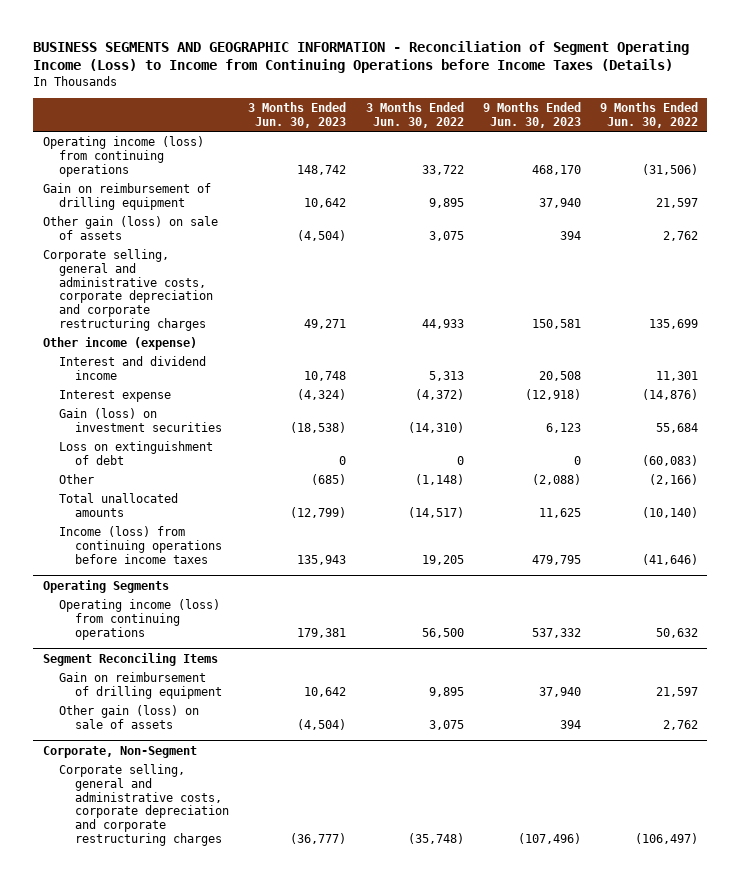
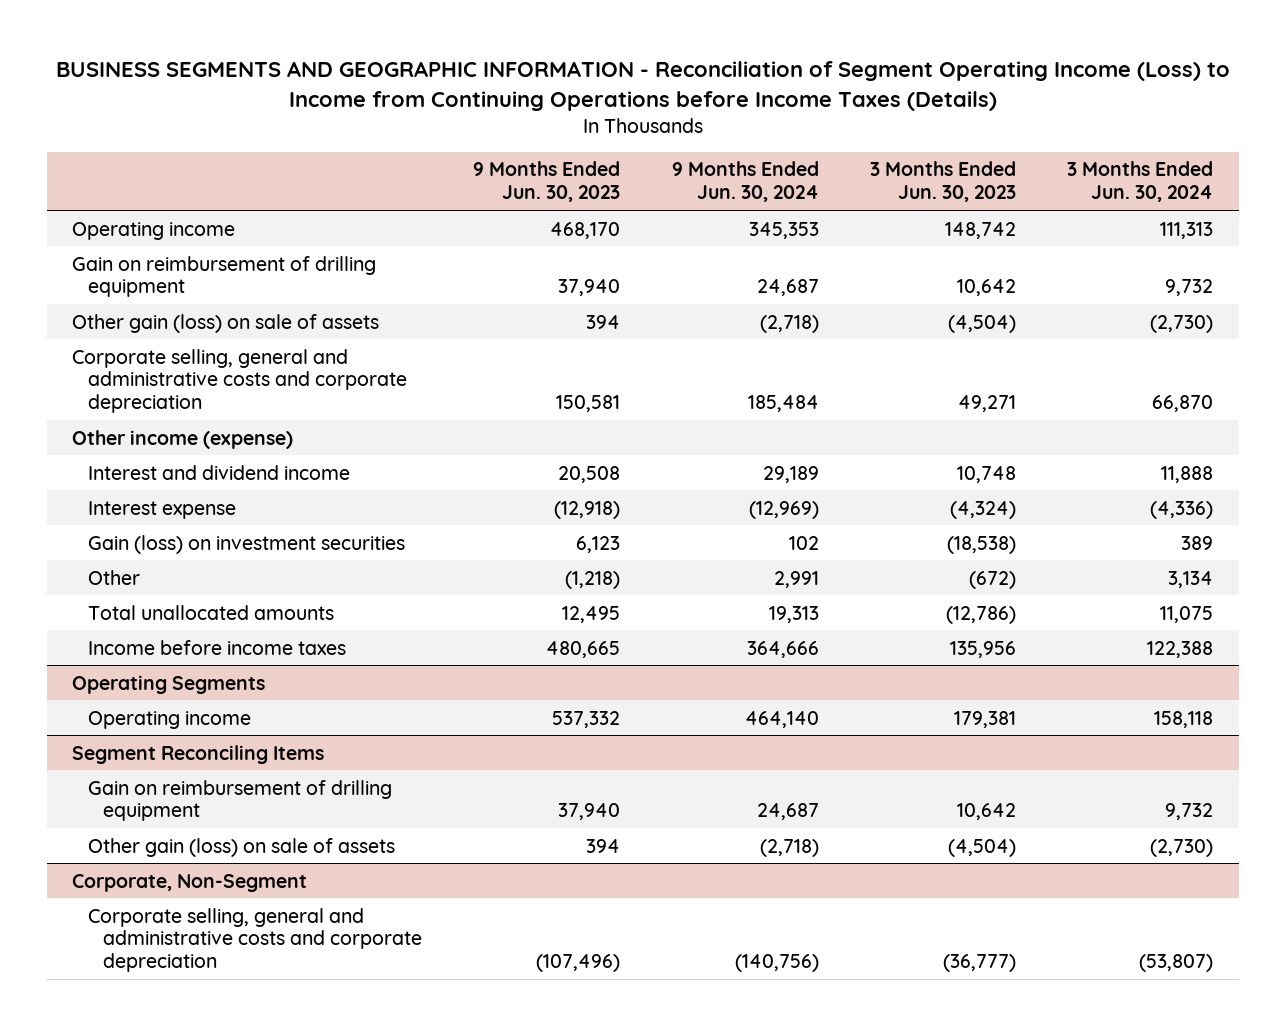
[365,102,464,128] 3 Months Ended Jun. 30, 2022 -> none
[599,102,698,128] 9 Months Ended Jun. 30, 2022 -> none
none -> [671,161,819,203] 9 Months Ended Jun. 30, 2024
none -> [1067,161,1214,203] 3 Months Ended Jun. 30, 2024
[42,135,204,177] Operating income (loss) from continuing operations -> [72,221,236,240] Operating income
[42,248,214,332] Corporate selling, general and administrative costs, corporate depreciation and corporate restructuring charges -> [72,348,407,414] Corporate selling, general and administrative costs and corporate depreciation
[59,440,214,465] Loss on extinguishment of debt -> none
[311,473,347,485] (685) -> [968,570,1016,589] (672)
[531,473,581,485] (2,088) -> [565,570,621,589] (1,218)
[290,506,347,518] (12,799) -> [945,605,1016,624] (12,786)
[538,507,581,518] 11,625 -> [562,605,621,623] 12,495
[59,525,223,564] Income (loss) from continuing operations before income taxes -> [87,639,346,655] Income before income taxes
[297,554,347,565] 135,943 -> [949,640,1016,658] 135,956
[531,554,581,565] 479,795 -> [546,640,621,658] 480,665
[59,598,221,640] Operating income (loss) from continuing operations -> [87,710,251,729] Operating income
[59,763,230,847] Corporate selling, general and administrative costs, corporate depreciation and corporate restructuring charges -> [87,907,423,973] Corporate selling, general and administrative costs and corporate depreciation

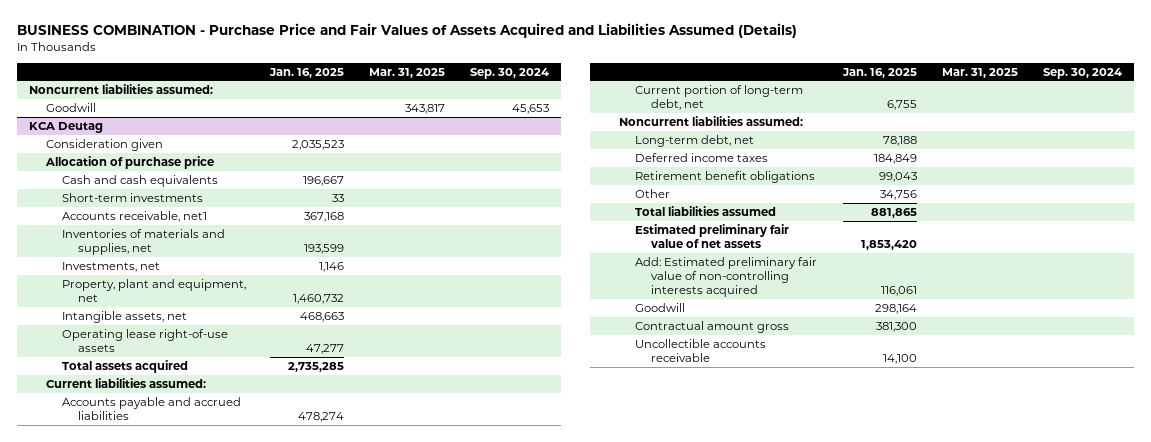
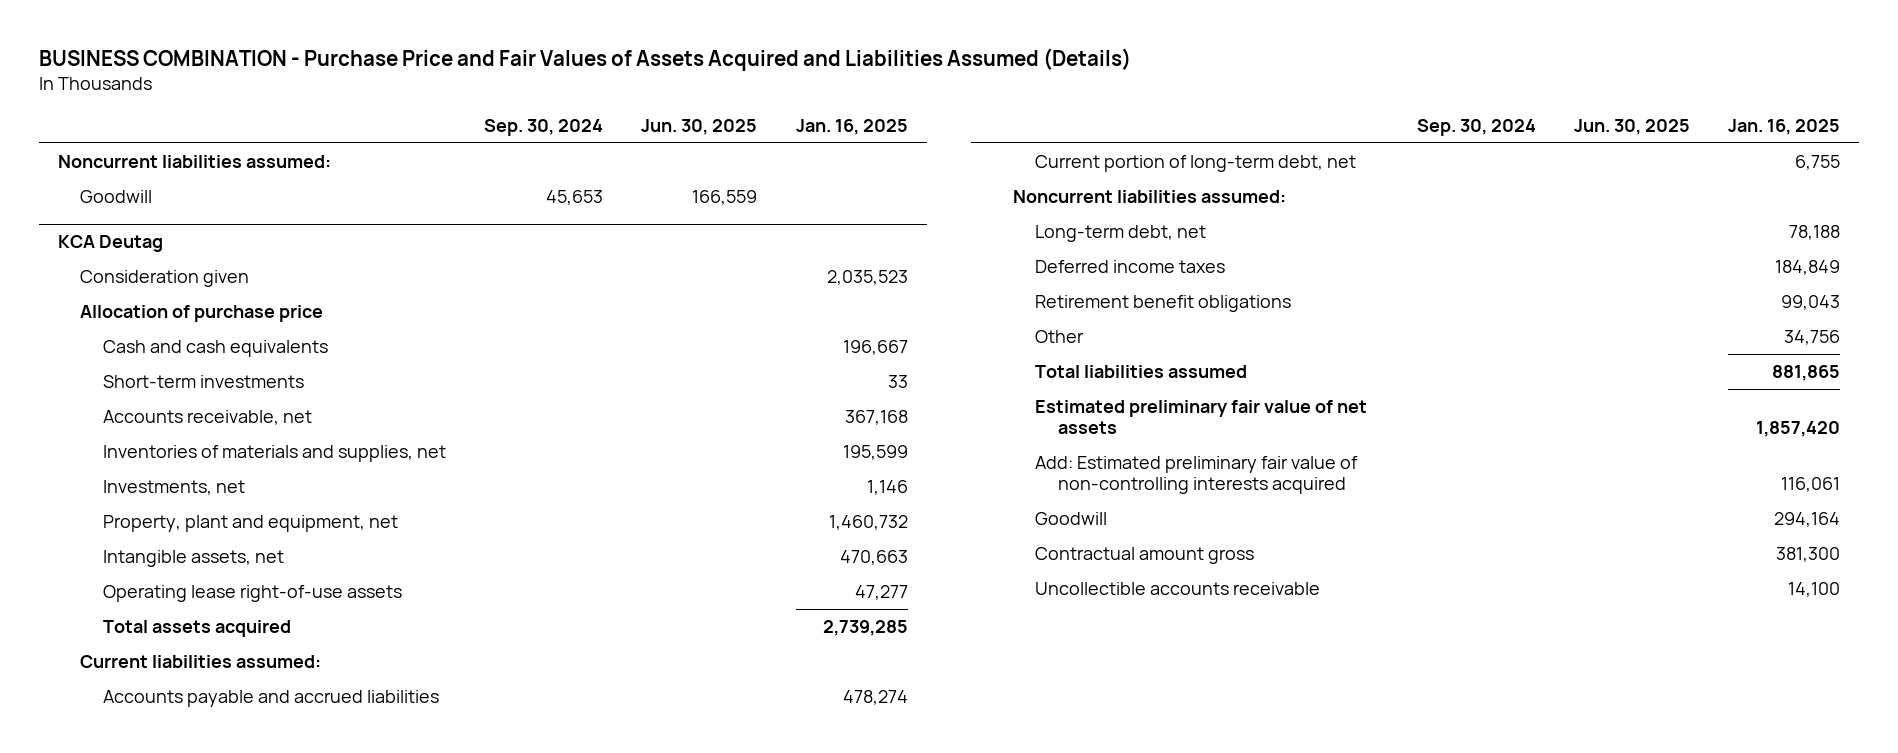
[369,67,446,78] Mar. 31, 2025 -> none
none -> [641,119,758,136] Jun. 30, 2025
[61,211,207,223] Accounts receivable, net1 -> [102,409,312,425] Accounts receivable, net
[304,244,345,255] 193,599 -> [842,444,908,460] 195,599
[300,312,345,323] 468,663 -> [839,549,908,565] 470,663
[288,362,345,373] 2,735,285 -> [822,619,908,636] 2,739,285
[861,240,918,251] 1,853,420 -> [1756,420,1841,437] 1,857,420
[875,304,918,315] 298,164 -> [1774,511,1841,527] 294,164

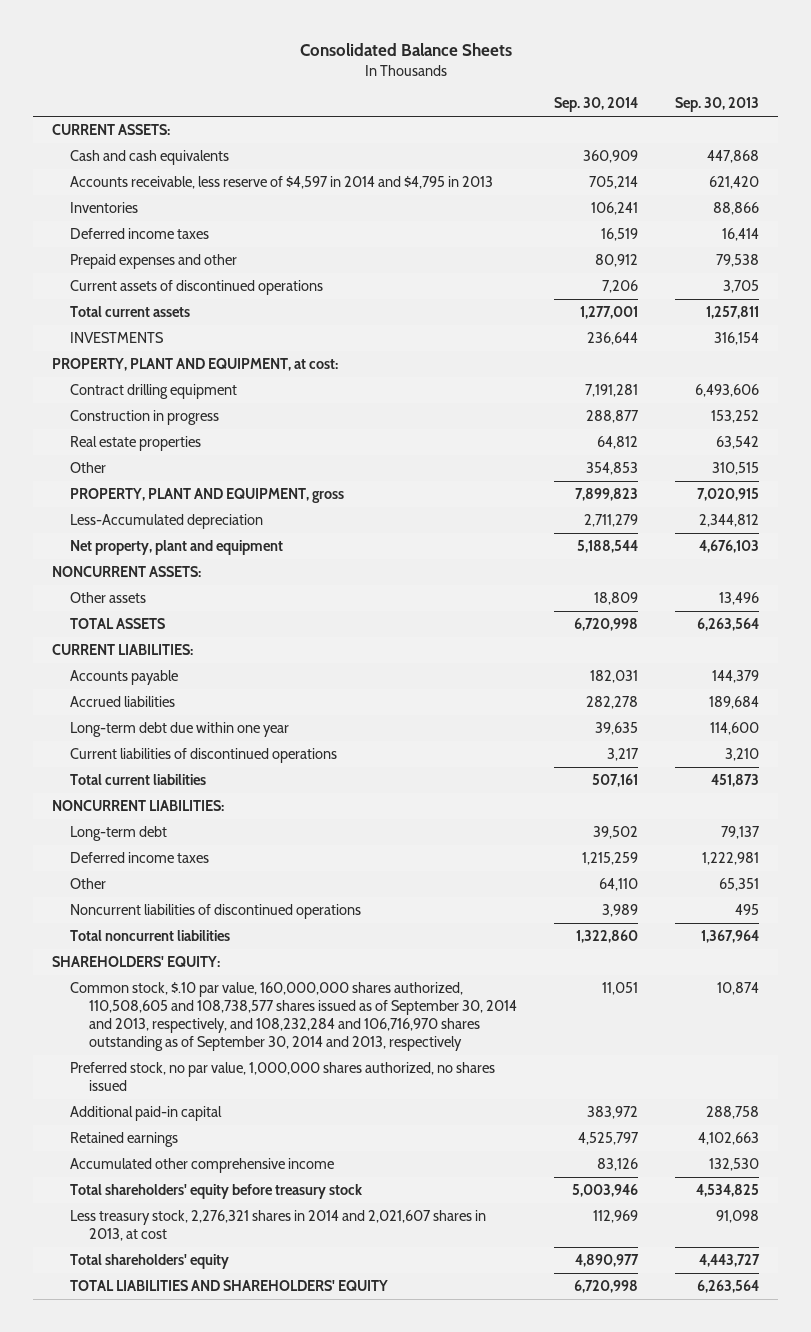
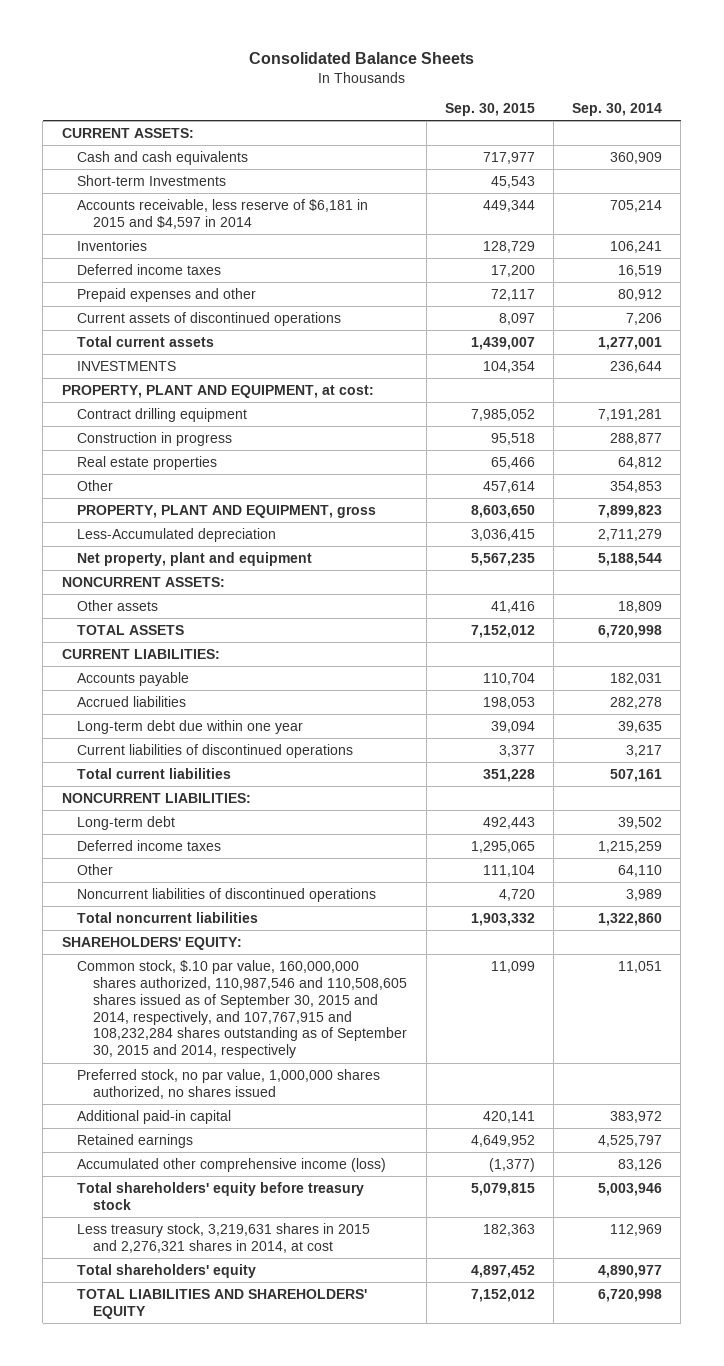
[675,97,760,113] Sep. 30, 2013 -> none
none -> [444,103,535,117] Sep. 30, 2015
none -> [77,174,227,186] Short-term Investments
[70,176,494,190] Accounts receivable, less reserve of $4,597 in 2014 and $4,795 in 2013 -> [77,198,369,229] Accounts receivable, less reserve of $6,181 in 2015 and $4,597 in 2014
[70,982,517,1052] Common stock, $.10 par value, 160,000,000 shares authorized, 110,508,605 and 108,738,577 shares issued as of September 30, 2014 and 2013, respectively, and 108,232,284 and 106,716,970 shares outstanding as of September 30, 2014 and 2013, respectively -> [77,959,408,1059] Common stock, $.10 par value, 160,000,000 shares authorized, 110,987,546 and 110,508,605 shares issued as of September 30, 2015 and 2014, respectively, and 107,767,915 and 108,232,284 shares outstanding as of September 30, 2015 and 2014, respectively
[70,1158,335,1174] Accumulated other comprehensive income -> [77,1157,387,1172] Accumulated other comprehensive income (loss)
[70,1210,487,1242] Less treasury stock, 2,276,321 shares in 2014 and 2,021,607 shares in 2013, at cost -> [77,1222,371,1253] Less treasury stock, 3,219,631 shares in 2015 and 2,276,321 shares in 2014, at cost

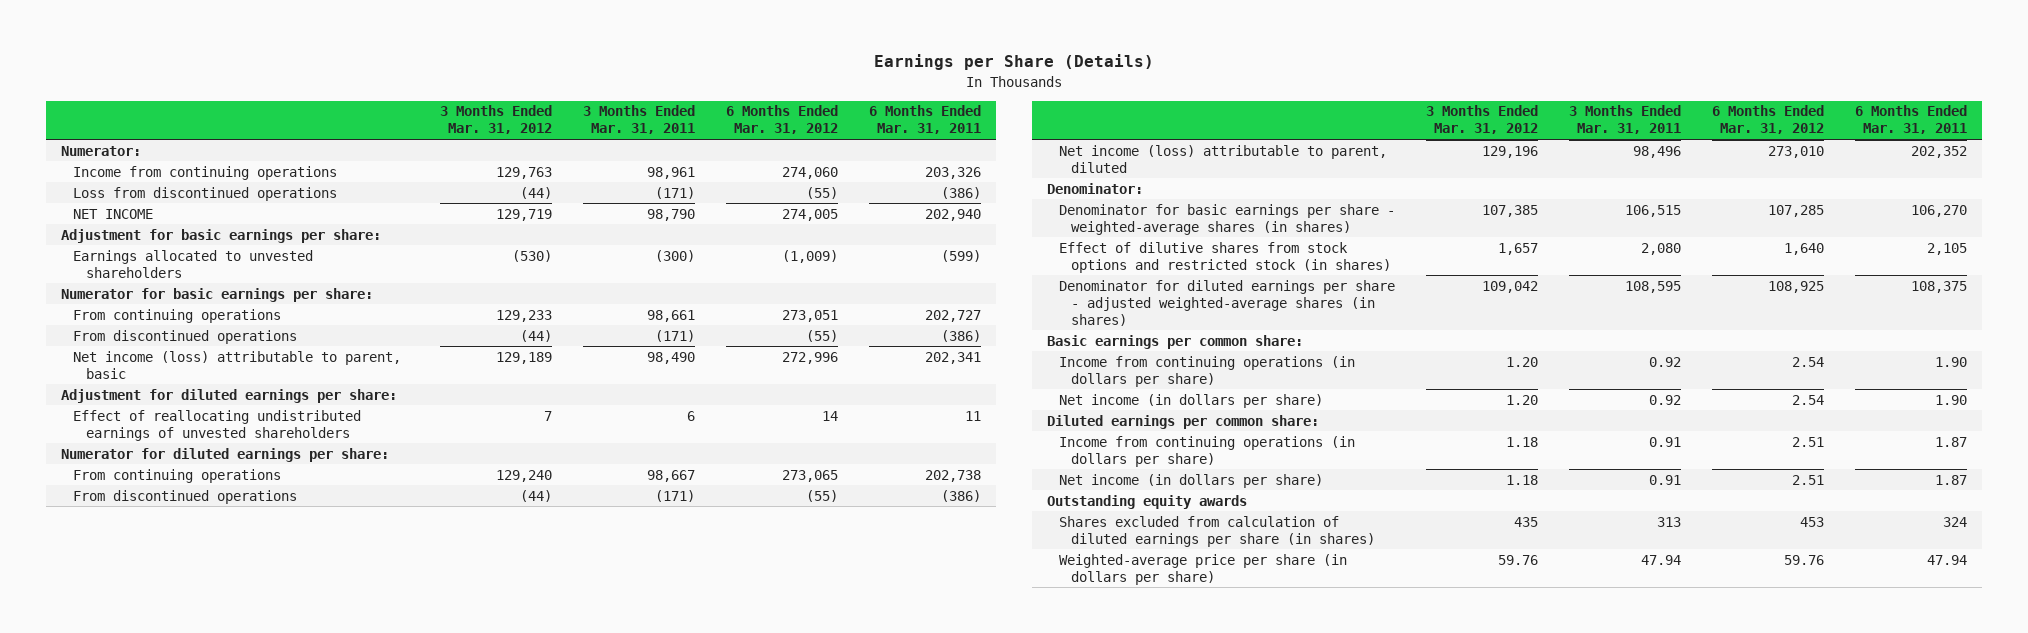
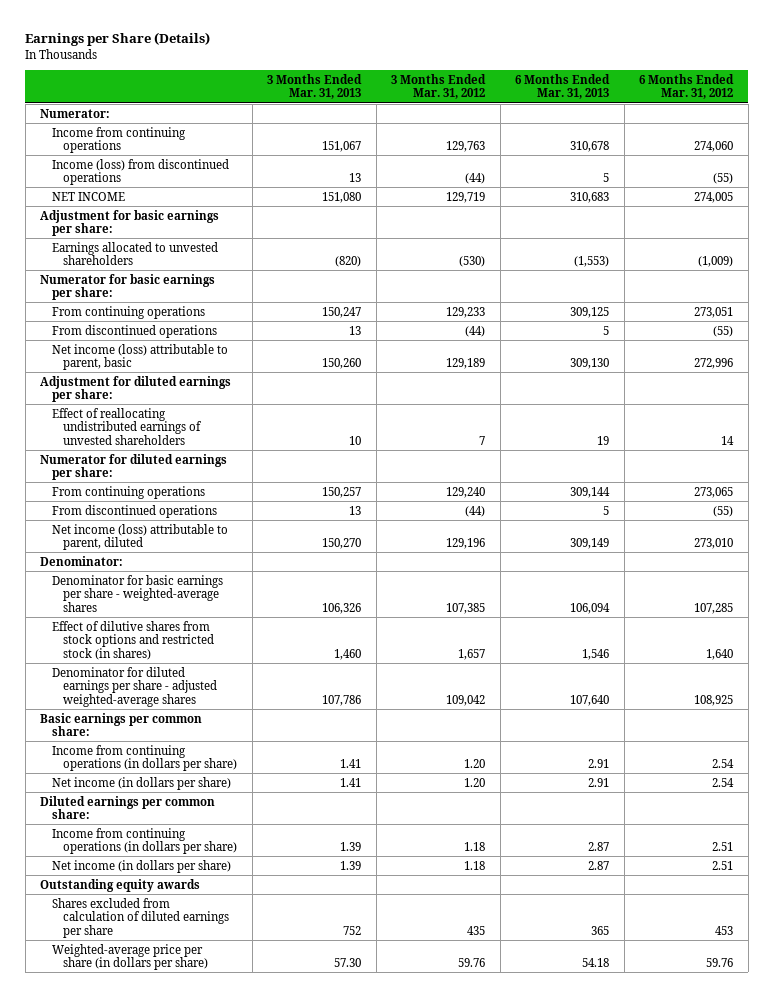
[583,105,696,135] 3 Months Ended Mar. 31, 2011 -> none
[868,105,981,135] 6 Months Ended Mar. 31, 2011 -> none
none -> [267,73,363,100] 3 Months Ended Mar. 31, 2013
none -> [515,73,611,100] 6 Months Ended Mar. 31, 2013
[73,186,338,201] Loss from discontinued operations -> [51,158,229,186] Income (loss) from discontinued operations
[1059,203,1396,235] Denominator for basic earnings per share - weighted-average shares (in shares) -> [51,574,223,612] Denominator for basic earnings per share - weighted-average shares
[1059,279,1396,326] Denominator for diluted earnings per share - adjusted weighted-average shares (in shares) -> [51,666,218,707] Denominator for diluted earnings per share - adjusted weighted-average shares
[1059,515,1376,547] Shares excluded from calculation of diluted earnings per share (in shares) -> [51,897,230,938] Shares excluded from calculation of diluted earnings per share

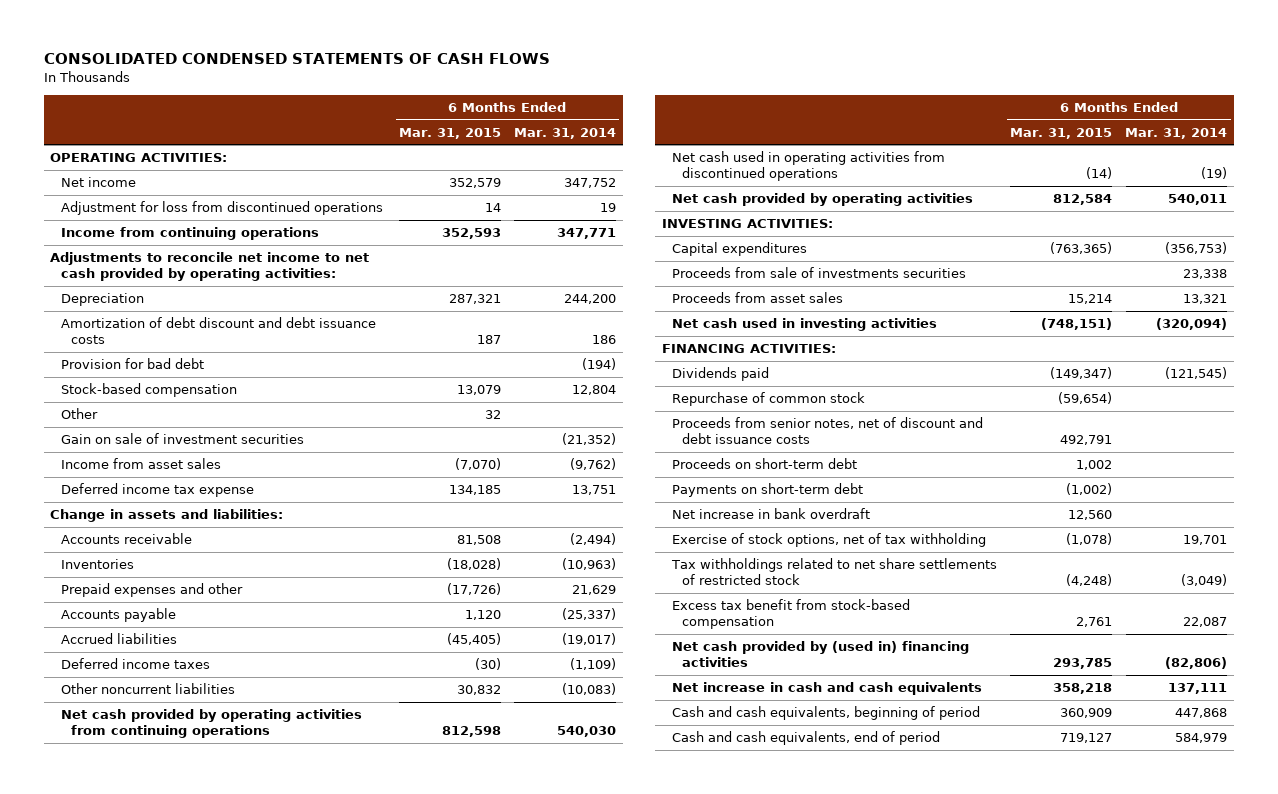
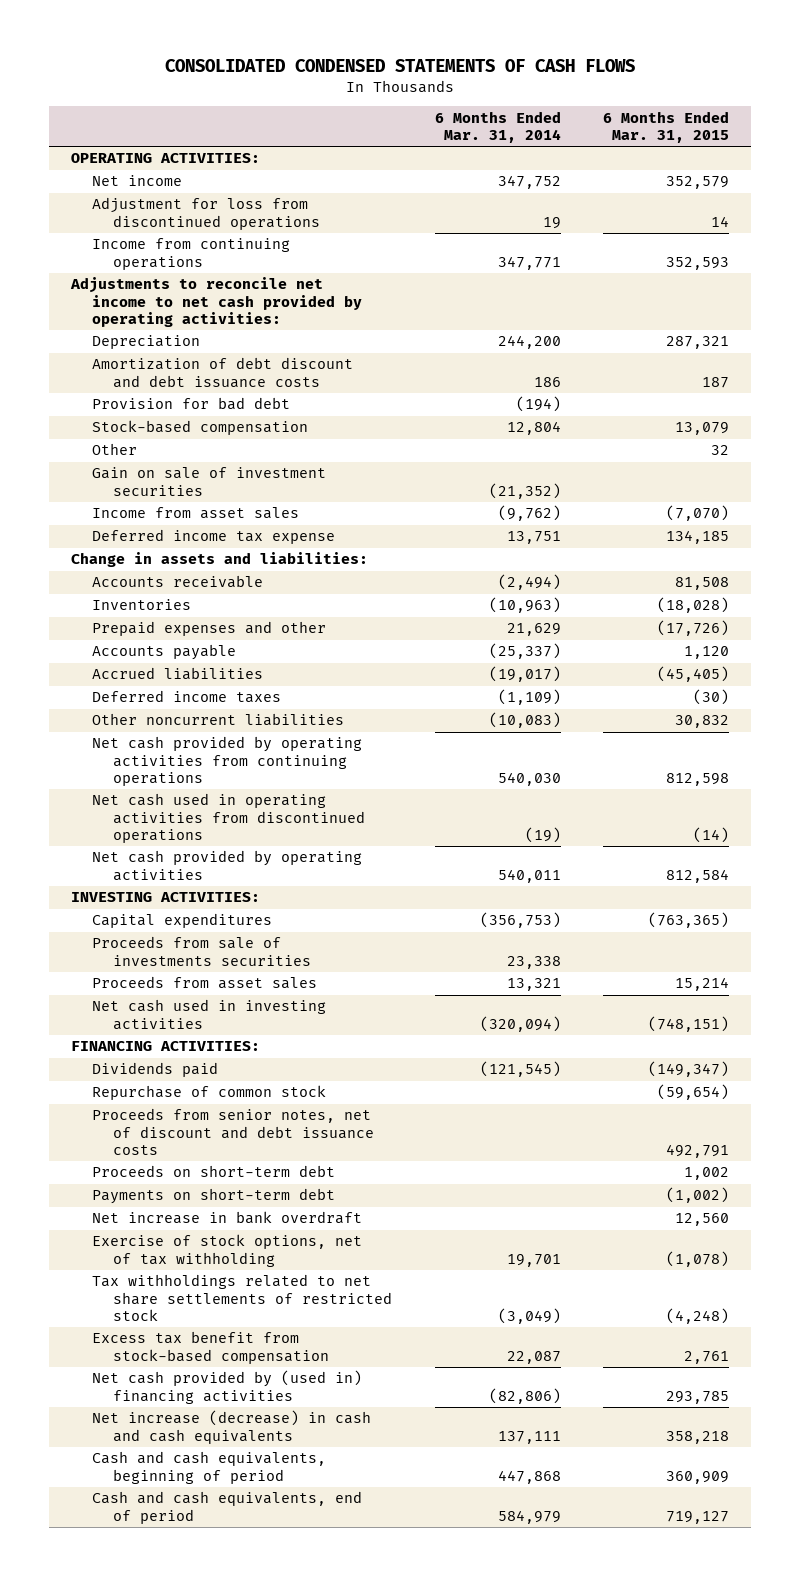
[672,682,983,696] Net increase in cash and cash equivalents -> [91,1410,371,1444] Net increase (decrease) in cash and cash equivalents

